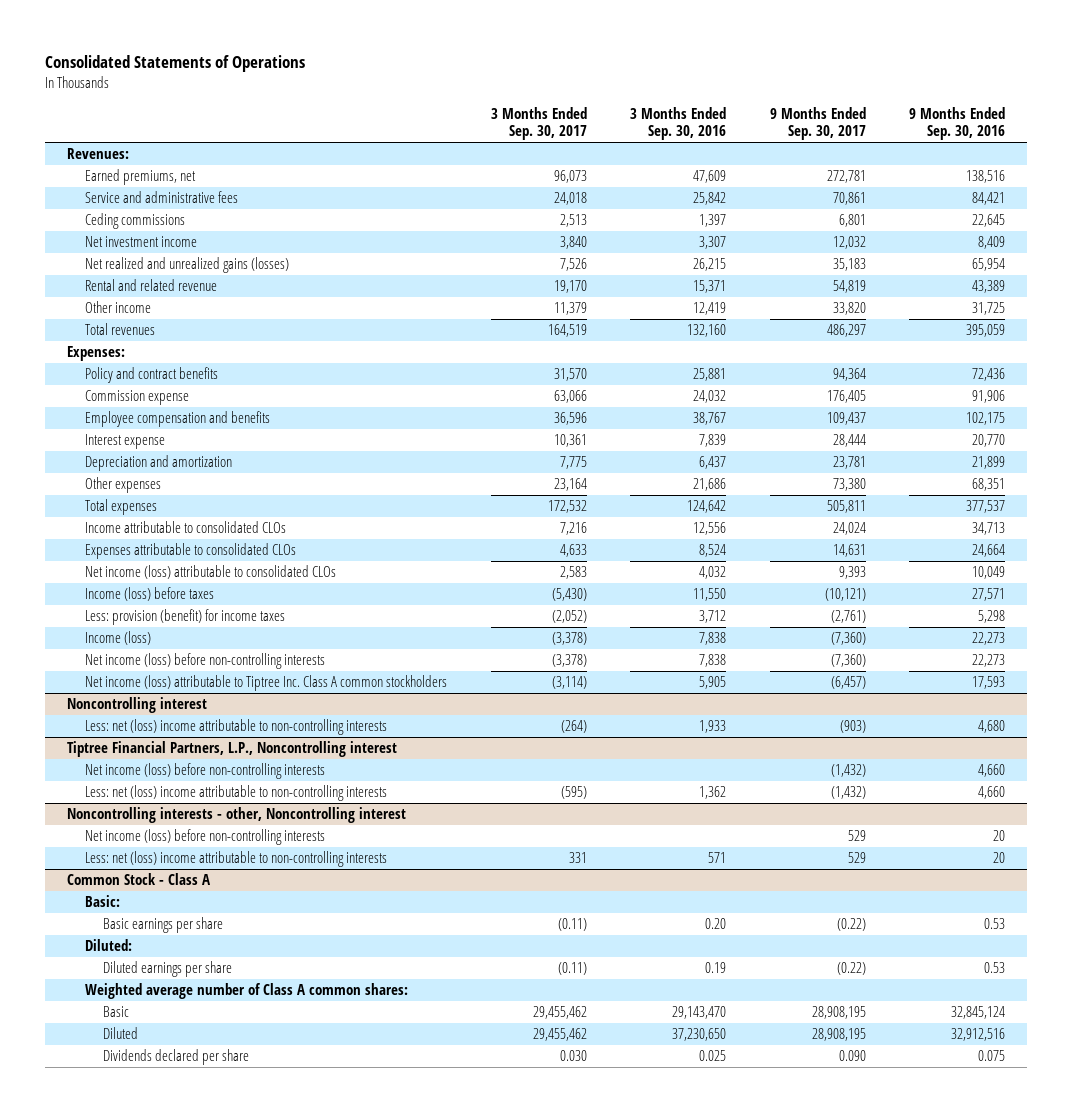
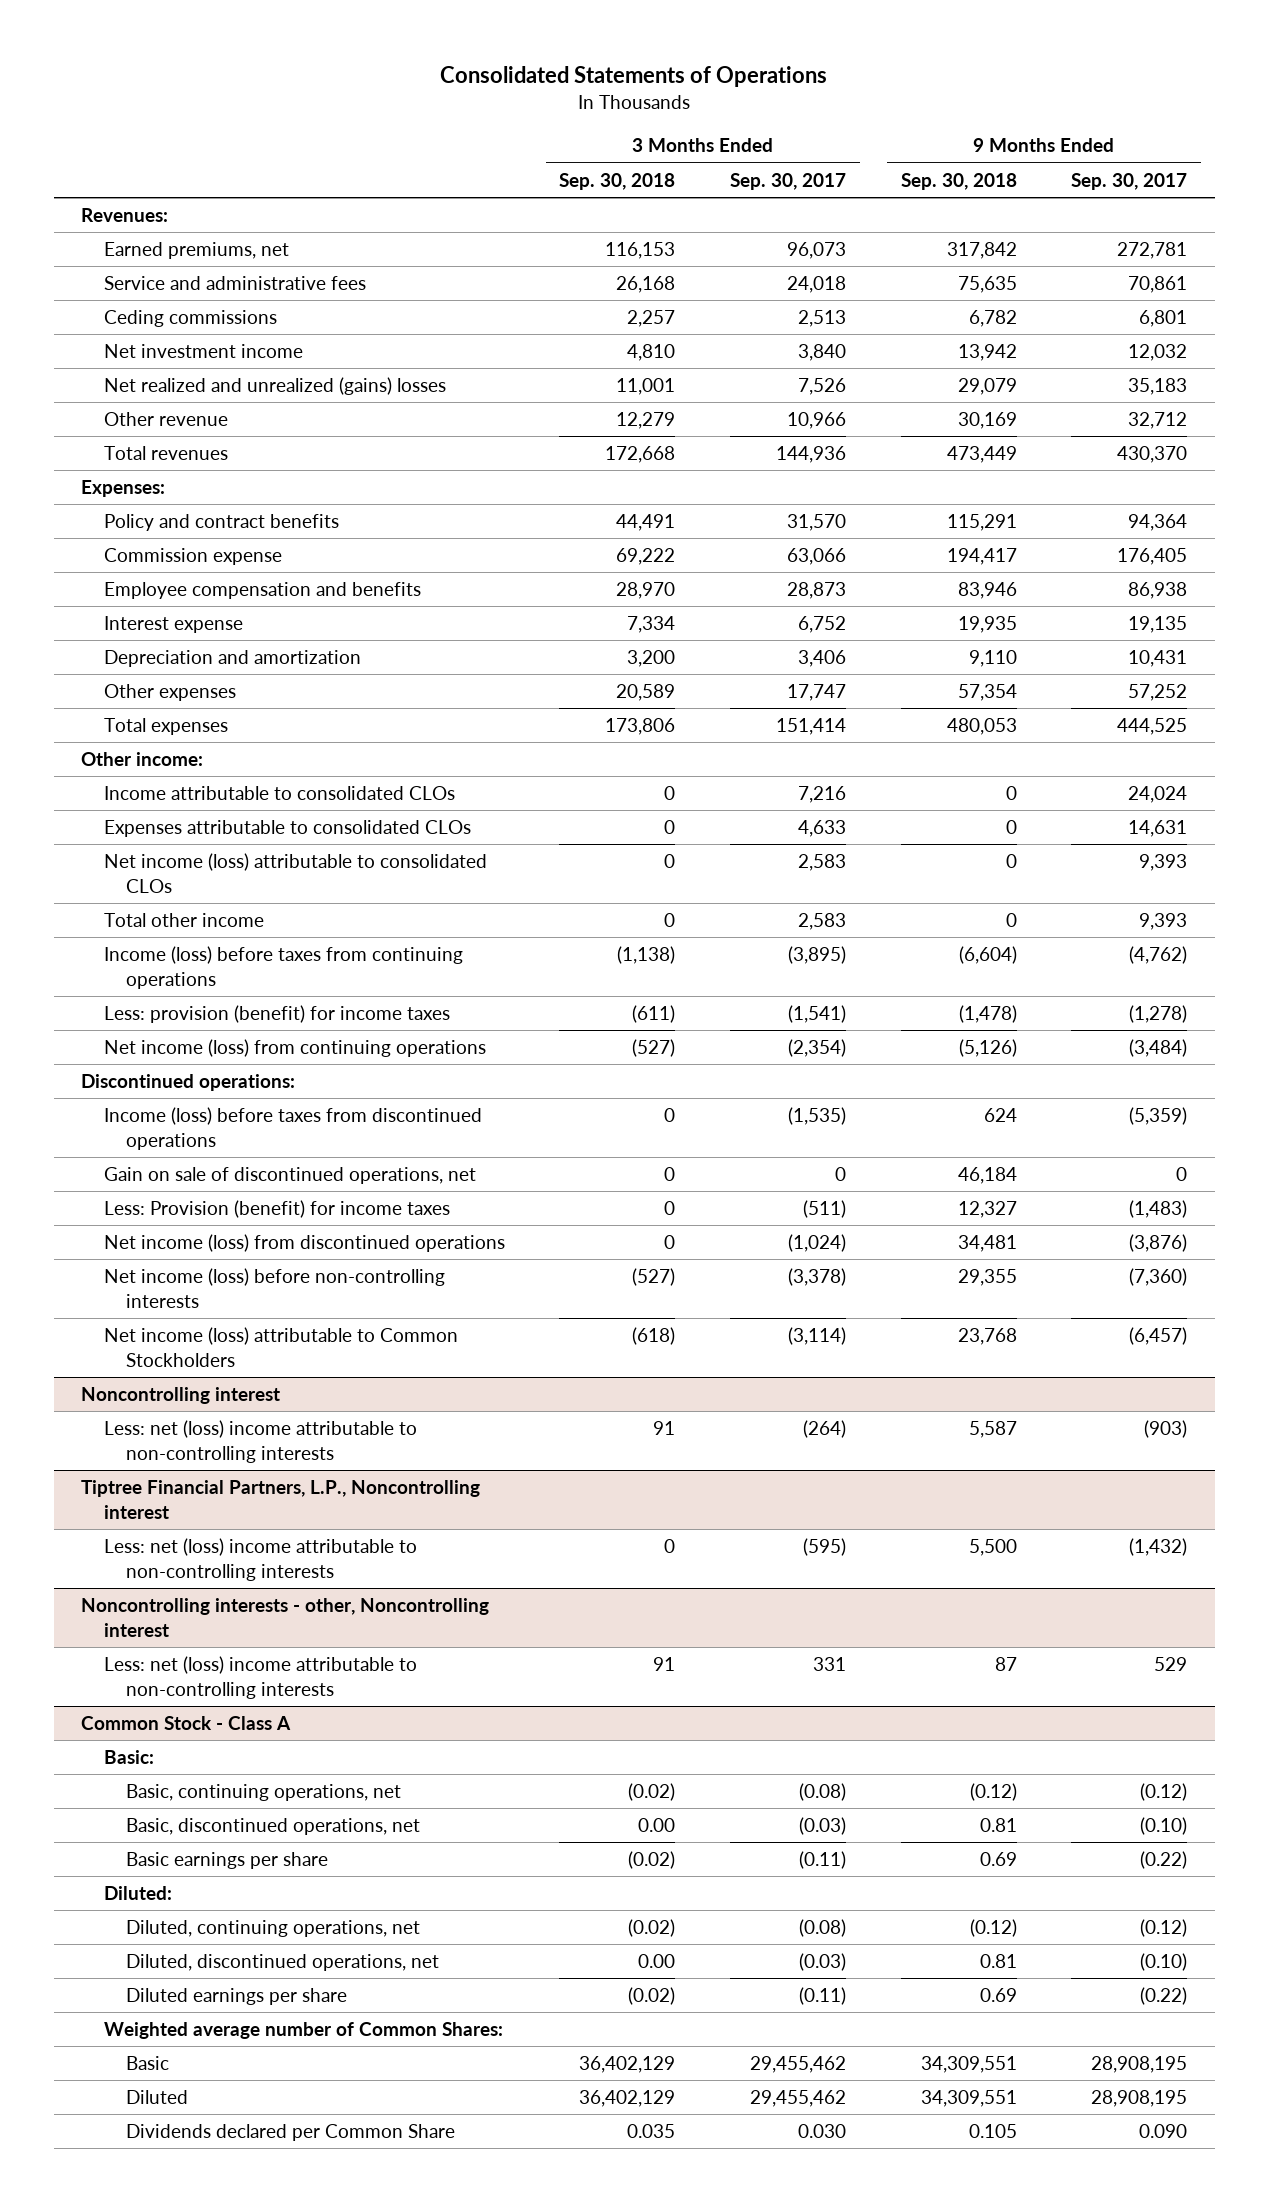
[630,106,727,141] 3 Months Ended Sep. 30, 2016 -> none
[908,106,1005,141] 9 Months Ended Sep. 30, 2016 -> none
none -> [559,172,676,190] Sep. 30, 2018
none -> [900,172,1017,190] Sep. 30, 2018
[85,279,218,292] Rental and related revenue -> none
[85,257,290,274] Net realized and unrealized gains (losses) -> [103,377,446,396] Net realized and unrealized (gains) losses
[85,301,152,314] Other income -> [103,412,228,427] Other revenue
[553,302,587,316] 11,379 -> [786,412,846,430] 10,966
[832,302,866,316] 33,820 -> [1128,412,1188,430] 32,712
[547,324,587,338] 164,519 -> [775,446,846,464] 144,936
[826,324,866,338] 486,297 -> [1117,446,1188,464] 430,370
[553,412,587,426] 36,596 -> [786,582,846,600] 28,873
[826,412,866,426] 109,437 -> [1128,582,1188,600] 86,938
[553,434,587,448] 10,361 -> [797,616,846,634] 6,752
[832,434,866,448] 28,444 -> [1128,616,1188,634] 19,135
[559,456,587,470] 7,775 -> [797,650,846,668] 3,406
[832,456,866,470] 23,781 -> [1128,650,1188,668] 10,431
[553,478,587,492] 23,164 -> [786,684,846,702] 17,747
[832,478,866,492] 73,380 -> [1128,684,1188,702] 57,252
[547,500,587,514] 172,532 -> [775,718,846,736] 151,414
[826,500,866,514] 505,811 -> [1117,718,1188,736] 444,525
none -> [81,752,204,767] Other income:
none -> [103,913,264,928] Total other income
[85,587,215,602] Income (loss) before taxes -> [103,946,463,989] Income (loss) before taxes from continuing operations
[551,588,587,602] (5,430) -> [787,946,846,965] (3,895)
[824,588,866,602] (10,121) -> [1129,946,1188,965] (4,762)
[551,610,587,624] (2,052) -> [787,1005,846,1024] (1,541)
[830,610,866,624] (2,761) -> [1129,1005,1188,1024] (1,278)
[85,631,152,646] Income (loss) -> [103,1039,486,1058] Net income (loss) from continuing operations
[551,632,587,646] (3,378) -> [787,1039,846,1058] (2,354)
[830,632,866,646] (7,360) -> [1129,1039,1188,1058] (3,484)
none -> [81,1074,296,1092] Discontinued operations:
none -> [103,1107,482,1150] Income (loss) before taxes from discontinued operations
none -> [103,1167,476,1185] Gain on sale of discontinued operations, net
none -> [103,1200,450,1219] Less: Provision (benefit) for income taxes
none -> [103,1234,505,1253] Net income (loss) from discontinued operations
[85,675,448,692] Net income (loss) attributable to Tiptree Inc. Class A common stockholders -> [103,1327,458,1367] Net income (loss) attributable to Common Stockholders
[85,763,326,780] Net income (loss) before non-controlling interests -> none
[85,829,326,846] Net income (loss) before non-controlling interests -> none
none -> [126,1784,402,1802] Basic, continuing operations, net
none -> [126,1818,421,1836] Basic, discontinued operations, net
none -> [126,1920,421,1938] Diluted, continuing operations, net
none -> [126,1954,440,1972] Diluted, discontinued operations, net
[85,983,409,1000] Weighted average number of Class A common shares: -> [103,2022,503,2040] Weighted average number of Common Shares:
[103,1049,250,1066] Dividends declared per share -> [126,2124,456,2142] Dividends declared per Common Share

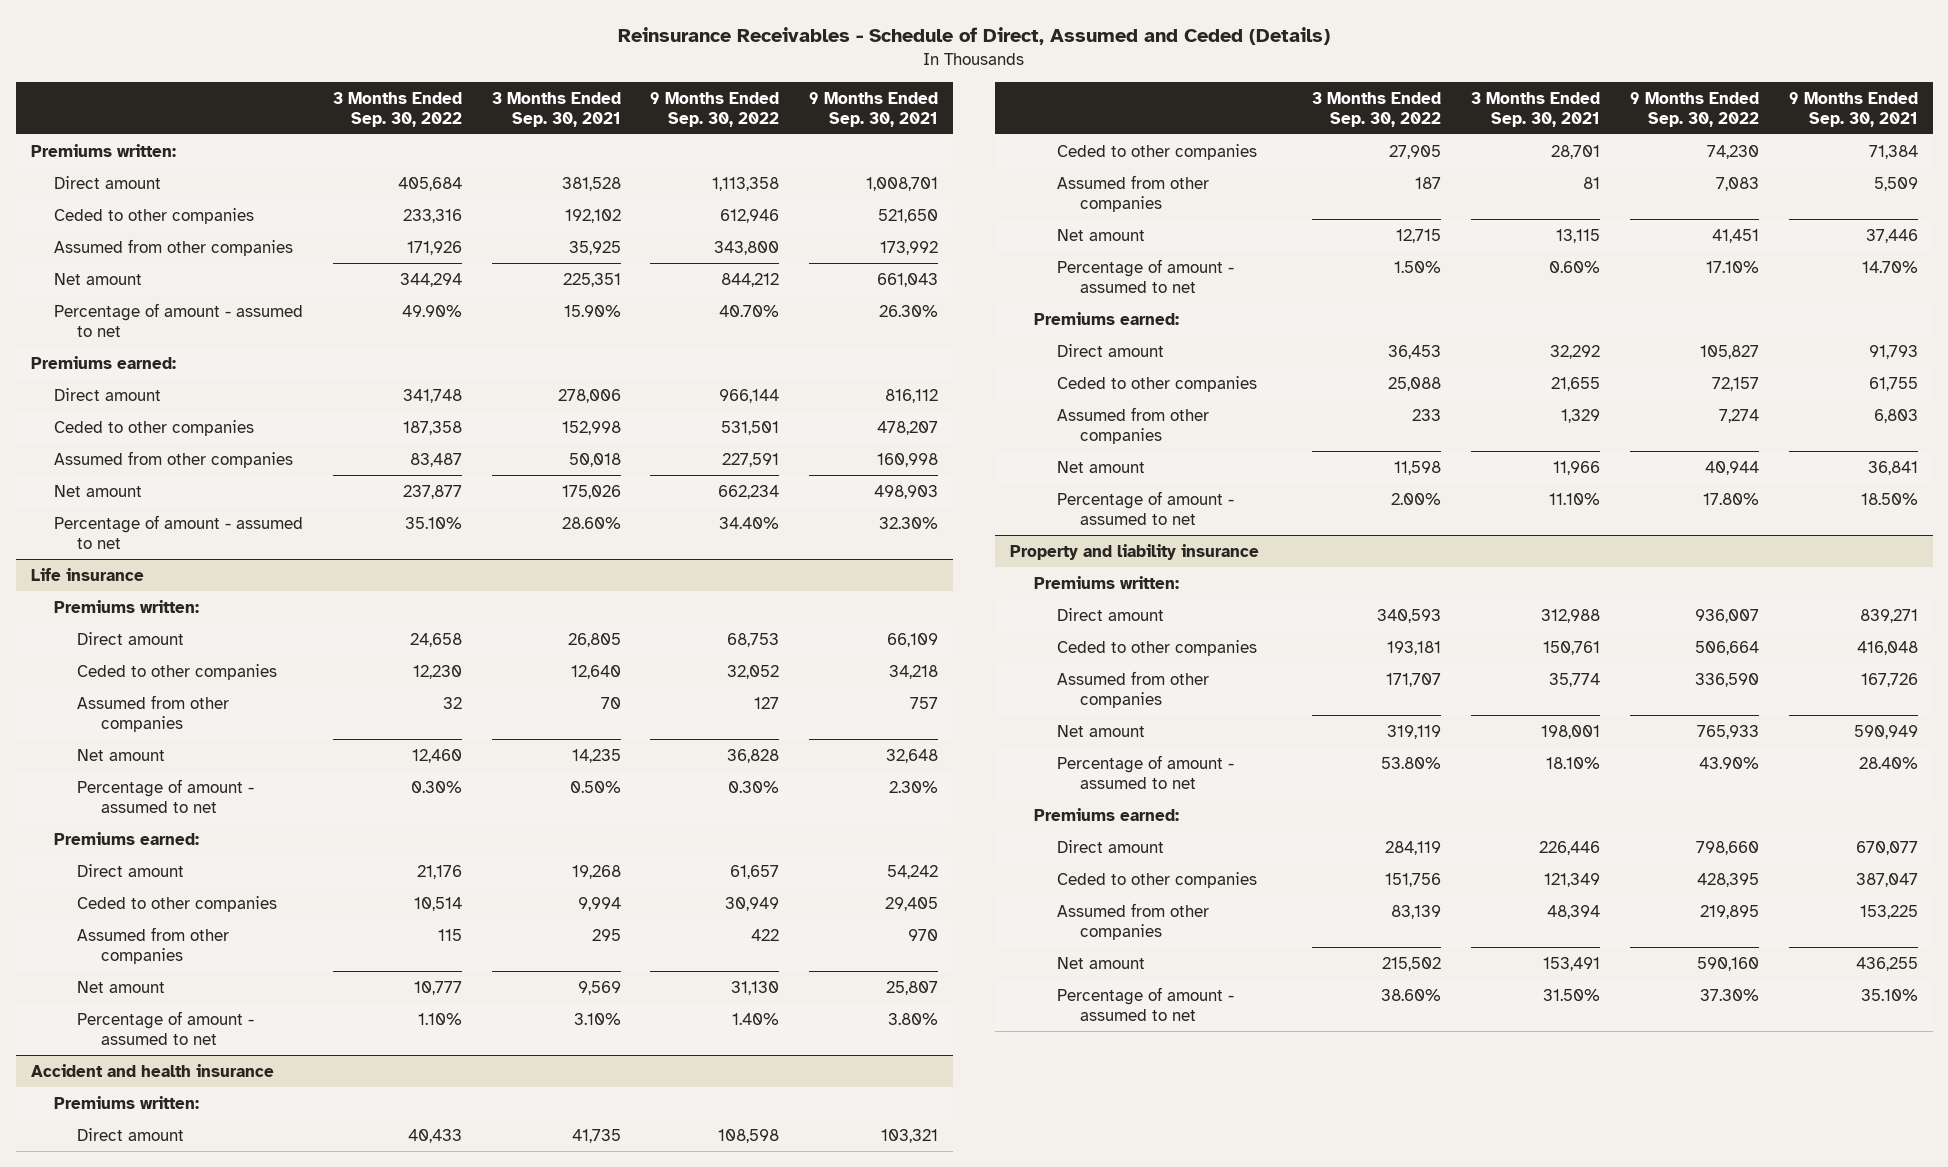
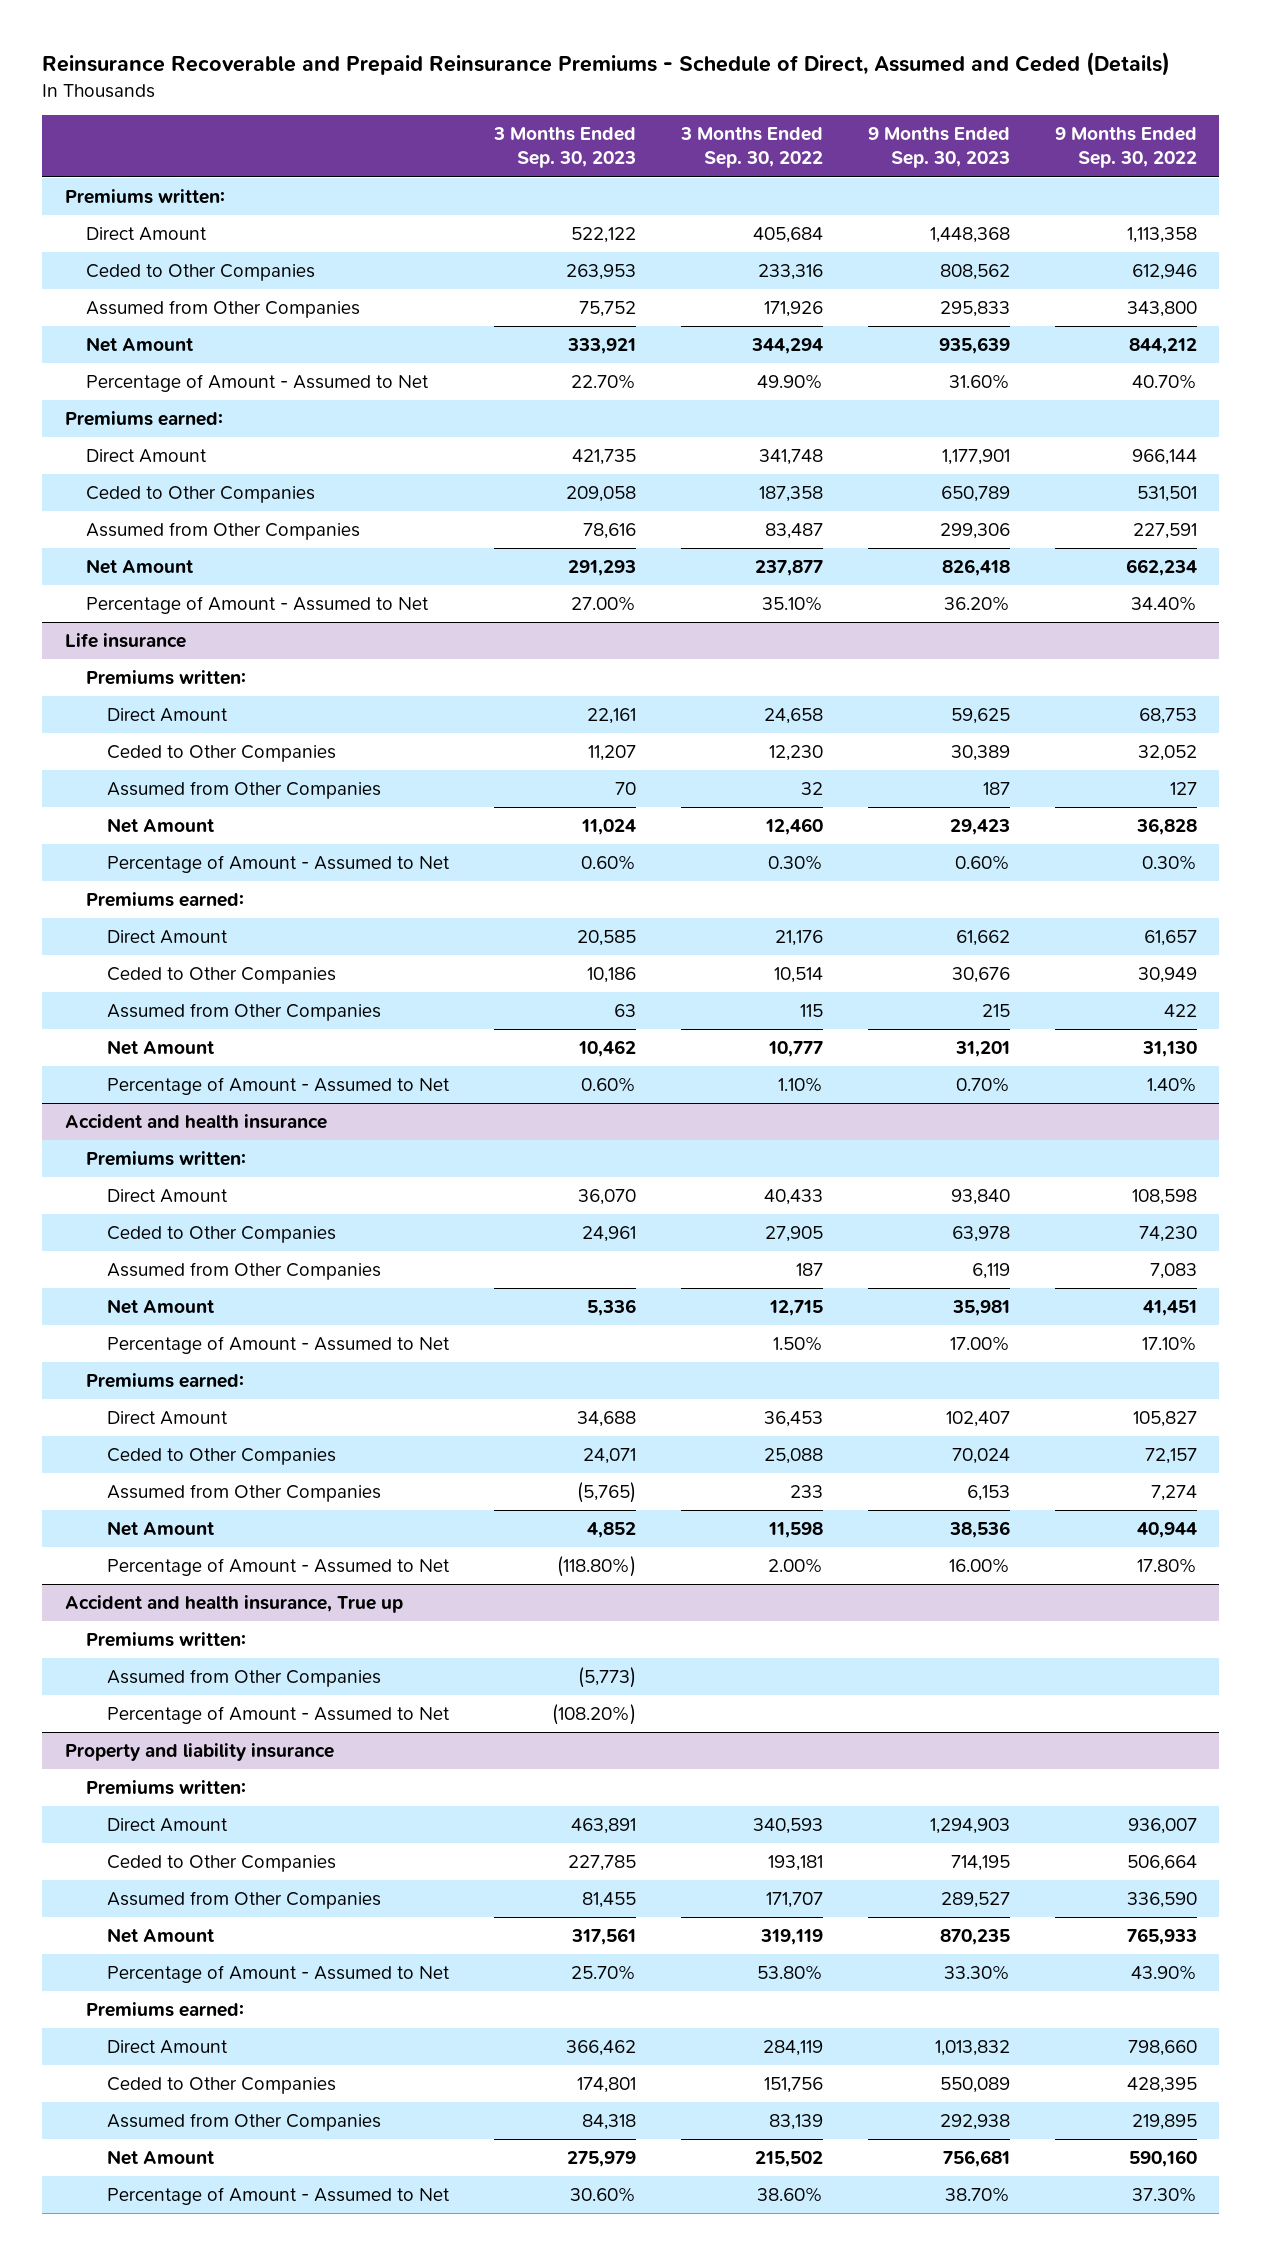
[618,27,1331,46] Reinsurance Receivables - Schedule of Direct, Assumed and Ceded (Details) -> [42,52,1171,77] Reinsurance Recoverable and Prepaid Reinsurance Premiums - Schedule of Direct, Assumed and Ceded (Details)
[491,91,621,127] 3 Months Ended Sep. 30, 2021 -> none
[809,91,939,127] 9 Months Ended Sep. 30, 2021 -> none
none -> [492,127,636,169] 3 Months Ended Sep. 30, 2023
none -> [867,127,1010,169] 9 Months Ended Sep. 30, 2023
[53,175,161,189] Direct amount -> [85,227,207,242] Direct Amount
[53,207,254,224] Ceded to other companies -> [85,264,315,282] Ceded to Other Companies
[53,238,293,256] Assumed from other companies -> [85,300,360,319] Assumed from Other Companies
[53,272,142,285] Net amount -> [85,337,193,353] Net Amount
[53,302,303,337] Percentage of amount - assumed to net -> [85,374,429,393] Percentage of Amount - Assumed to Net
[53,387,161,401] Direct amount -> [85,449,207,464] Direct Amount
[53,419,254,436] Ceded to other companies -> [85,486,315,504] Ceded to Other Companies
[53,450,293,468] Assumed from other companies -> [85,522,360,541] Assumed from Other Companies
[53,484,142,497] Net amount -> [85,559,193,575] Net Amount
[53,514,303,549] Percentage of amount - assumed to net -> [85,596,429,615] Percentage of Amount - Assumed to Net
[77,631,185,645] Direct amount -> [106,708,228,723] Direct Amount
[77,663,278,680] Ceded to other companies -> [106,745,336,763] Ceded to Other Companies
[77,694,230,732] Assumed from other companies -> [106,781,381,800] Assumed from Other Companies
[77,748,166,761] Net amount -> [106,818,214,834] Net Amount
[77,778,255,813] Percentage of amount - assumed to net -> [106,855,450,874] Percentage of Amount - Assumed to Net
[77,863,185,877] Direct amount -> [106,930,228,945] Direct Amount
[77,895,278,912] Ceded to other companies -> [106,967,336,985] Ceded to Other Companies
[77,926,230,964] Assumed from other companies -> [106,1003,381,1022] Assumed from Other Companies
[77,980,166,993] Net amount -> [106,1040,214,1056] Net Amount
[77,1010,255,1045] Percentage of amount - assumed to net -> [106,1077,450,1096] Percentage of Amount - Assumed to Net
[77,1127,185,1141] Direct amount -> [106,1189,228,1204] Direct Amount
[1057,143,1258,160] Ceded to other companies -> [106,1226,336,1244] Ceded to Other Companies
[1057,174,1210,212] Assumed from other companies -> [106,1262,381,1281] Assumed from Other Companies
[1057,228,1146,241] Net amount -> [106,1299,214,1315] Net Amount
[1057,258,1235,293] Percentage of amount - assumed to net -> [106,1336,450,1355] Percentage of Amount - Assumed to Net
[1057,343,1165,357] Direct amount -> [106,1411,228,1426] Direct Amount
[1057,375,1258,392] Ceded to other companies -> [106,1448,336,1466] Ceded to Other Companies
[1057,406,1210,444] Assumed from other companies -> [106,1484,381,1503] Assumed from Other Companies
[1057,460,1146,473] Net amount -> [106,1521,214,1537] Net Amount
[1057,490,1235,525] Percentage of amount - assumed to net -> [106,1558,450,1577] Percentage of Amount - Assumed to Net
none -> [64,1595,403,1614] Accident and health insurance, True up
none -> [85,1632,246,1648] Premiums written:
none -> [106,1669,381,1688] Assumed from Other Companies
none -> [106,1706,450,1725] Percentage of Amount - Assumed to Net
[1057,607,1165,621] Direct amount -> [106,1818,228,1833] Direct Amount
[1057,639,1258,656] Ceded to other companies -> [106,1855,336,1873] Ceded to Other Companies
[1057,670,1210,708] Assumed from other companies -> [106,1891,381,1910] Assumed from Other Companies
[1057,724,1146,737] Net amount -> [106,1928,214,1944] Net Amount
[1057,754,1235,789] Percentage of amount - assumed to net -> [106,1965,450,1984] Percentage of Amount - Assumed to Net
[1057,839,1165,853] Direct amount -> [106,2040,228,2055] Direct Amount
[1057,871,1258,888] Ceded to other companies -> [106,2077,336,2095] Ceded to Other Companies
[1057,902,1210,940] Assumed from other companies -> [106,2113,381,2132] Assumed from Other Companies
[1057,956,1146,969] Net amount -> [106,2150,214,2166] Net Amount
[1057,986,1235,1021] Percentage of amount - assumed to net -> [106,2187,450,2206] Percentage of Amount - Assumed to Net

